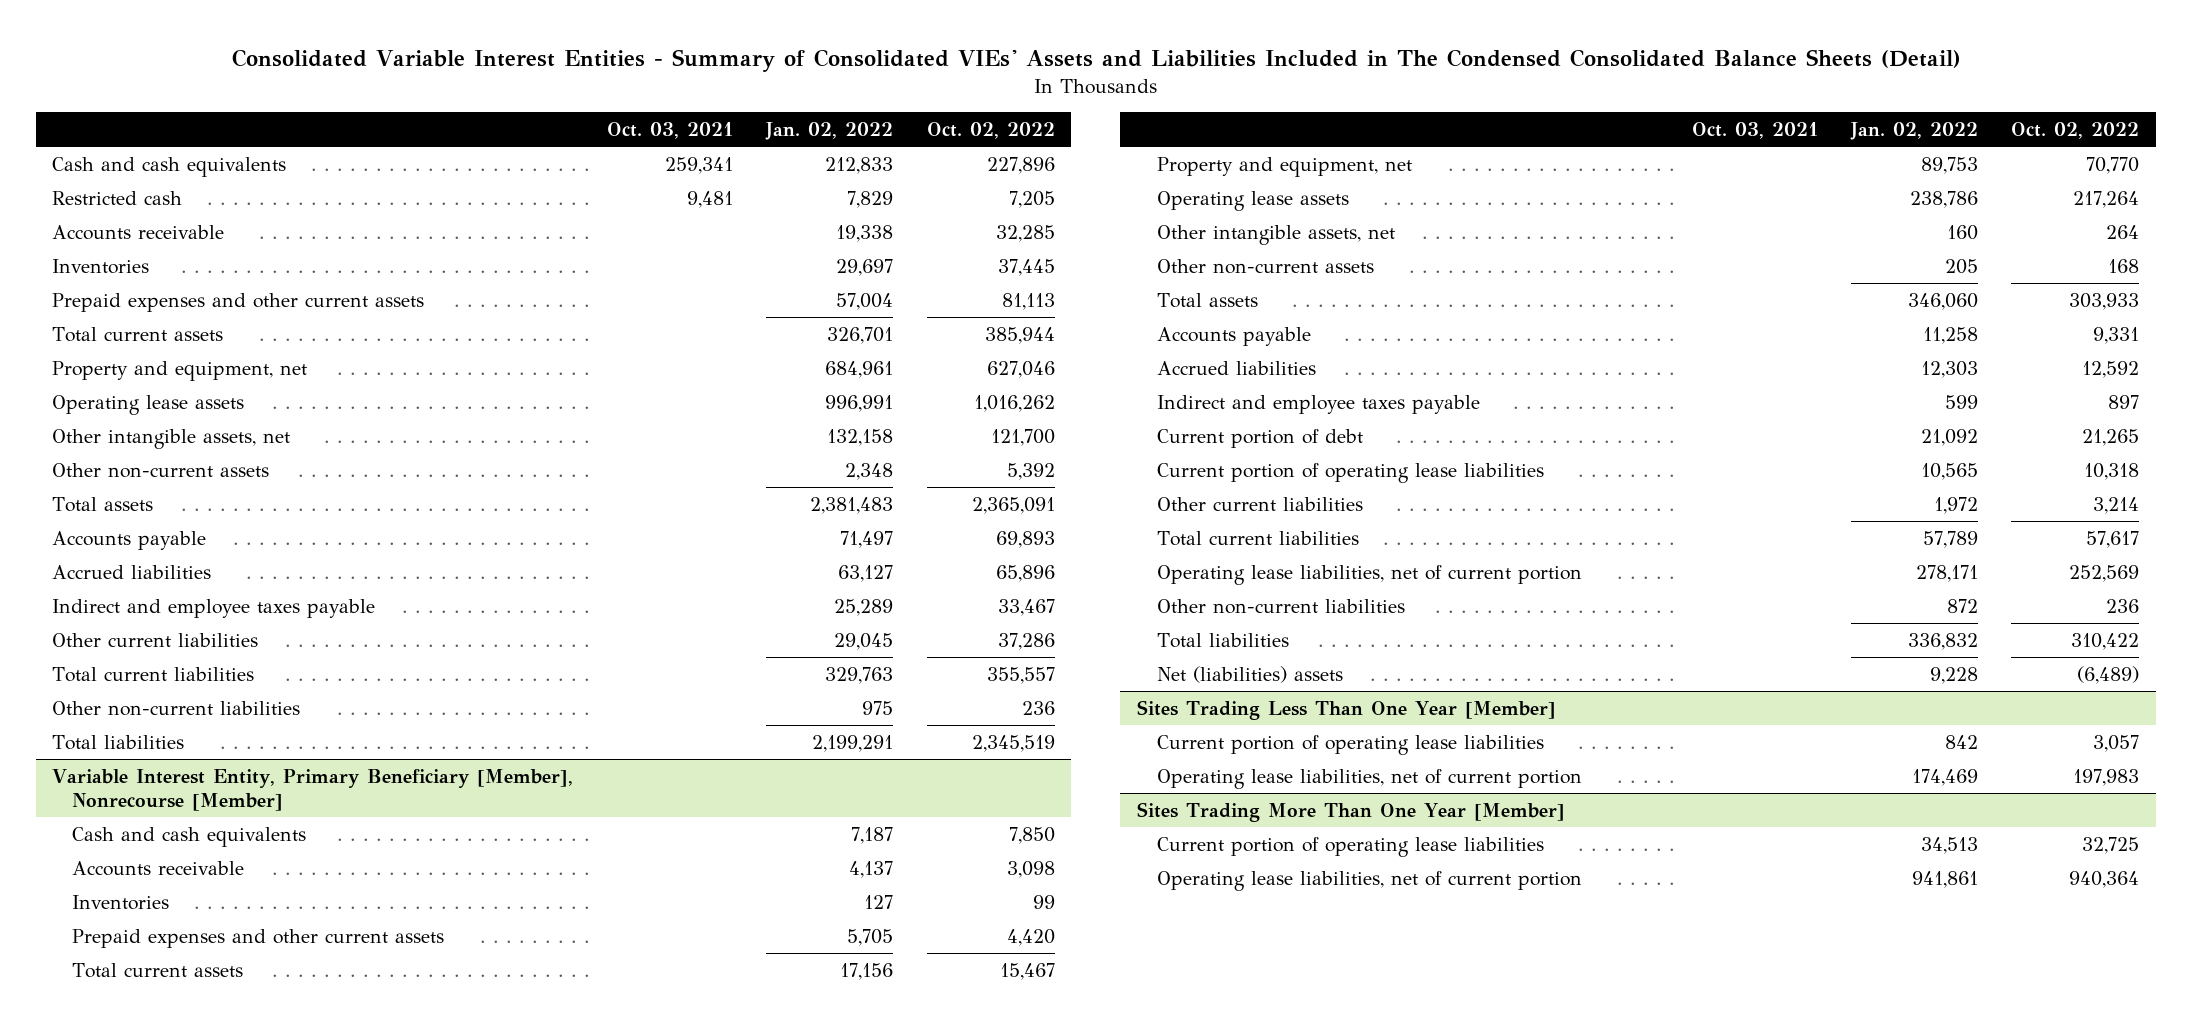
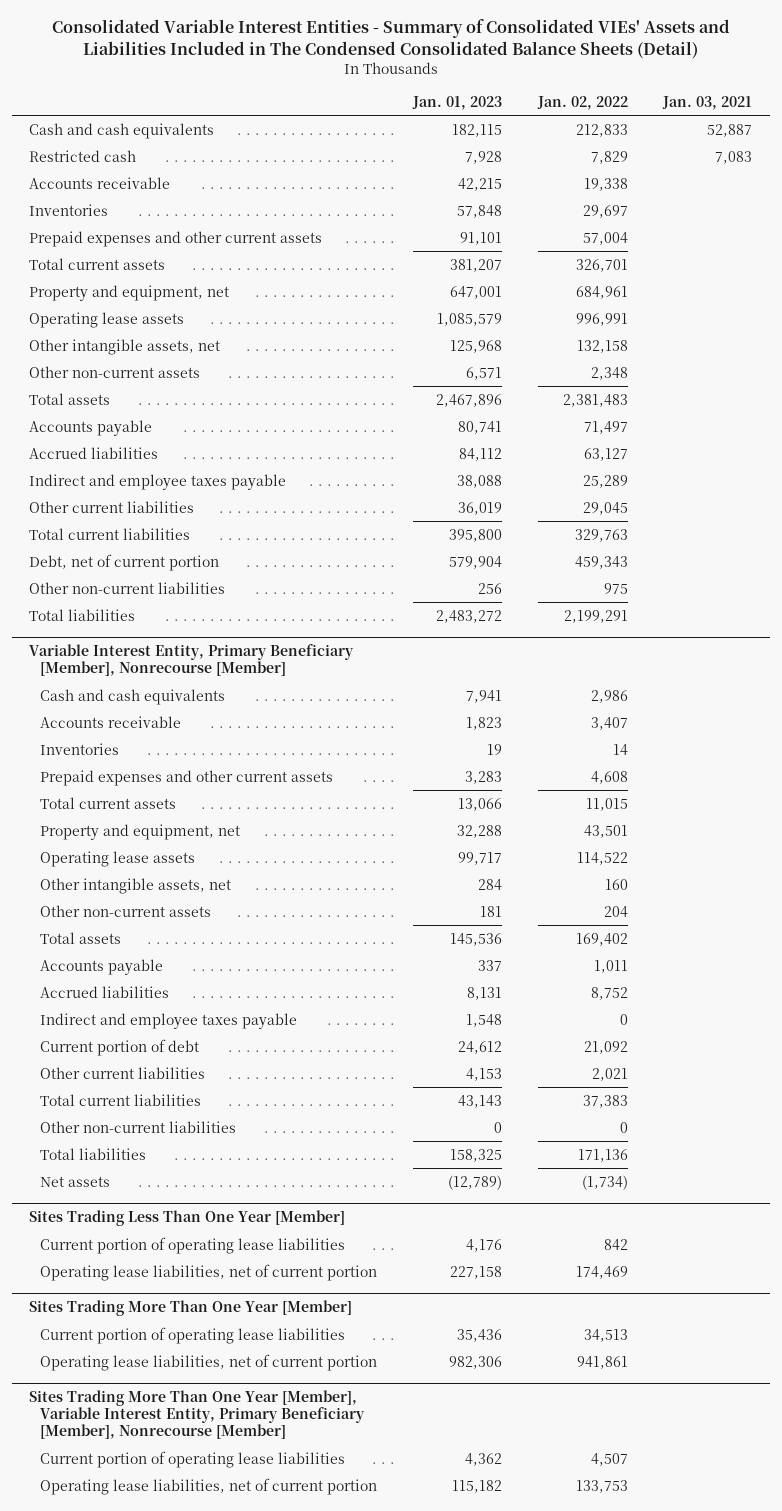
[606,122,733,140] Oct. 03, 2021 -> none
[926,122,1055,140] Oct. 02, 2022 -> none
none -> [411,95,502,110] Jan. 01, 2023
none -> [662,95,753,110] Jan. 03, 2021
none -> [29,553,220,571] Debt, net of current portion
[851,826,894,844] 7,187 -> [590,689,628,703] 2,986
[849,860,894,878] 4,137 -> [590,716,628,730] 3,407
[864,894,894,909] 127 -> [612,743,628,755] 14
[847,928,894,946] 5,705 -> [590,770,628,784] 4,608
[840,962,894,980] 17,156 -> [585,797,628,811] 11,015
[1920,156,1978,174] 89,753 -> [583,824,628,838] 43,501
[1909,190,1978,208] 238,786 -> [576,851,628,865] 114,522
[1944,258,1978,274] 205 -> [603,905,628,917] 204
[1907,292,1978,310] 346,060 -> [575,932,628,946] 169,402
[1922,326,1978,344] 11,258 -> [593,959,628,973] 1,011
[1920,360,1978,378] 12,303 -> [590,986,628,1000] 8,752
[1944,394,1978,409] 599 -> [619,1013,628,1025] 0
[1156,462,1544,483] Current portion of operating lease liabilities -> none
[1156,564,1582,585] Operating lease liabilities, net of current portion -> none
[1933,496,1978,514] 1,972 -> [591,1067,628,1081] 2,021
[1922,530,1978,548] 57,789 -> [582,1094,628,1108] 37,383
[1946,598,1978,613] 872 -> [619,1121,628,1133] 0
[1907,632,1978,650] 336,832 -> [577,1148,628,1162] 171,136
[1156,665,1343,683] Net (liabilities) assets -> [40,1175,111,1187] Net assets
[1929,666,1978,684] 9,228 -> [581,1174,628,1190] (1,734)
none -> [29,1390,366,1440] Sites Trading More Than One Year [Member], Variable Interest Entity, Primary Beneficiary [Member], Nonrecourse [Member]
none -> [40,1450,346,1468] Current portion of operating lease liabilities
none -> [40,1477,378,1495] Operating lease liabilities, net of current portion

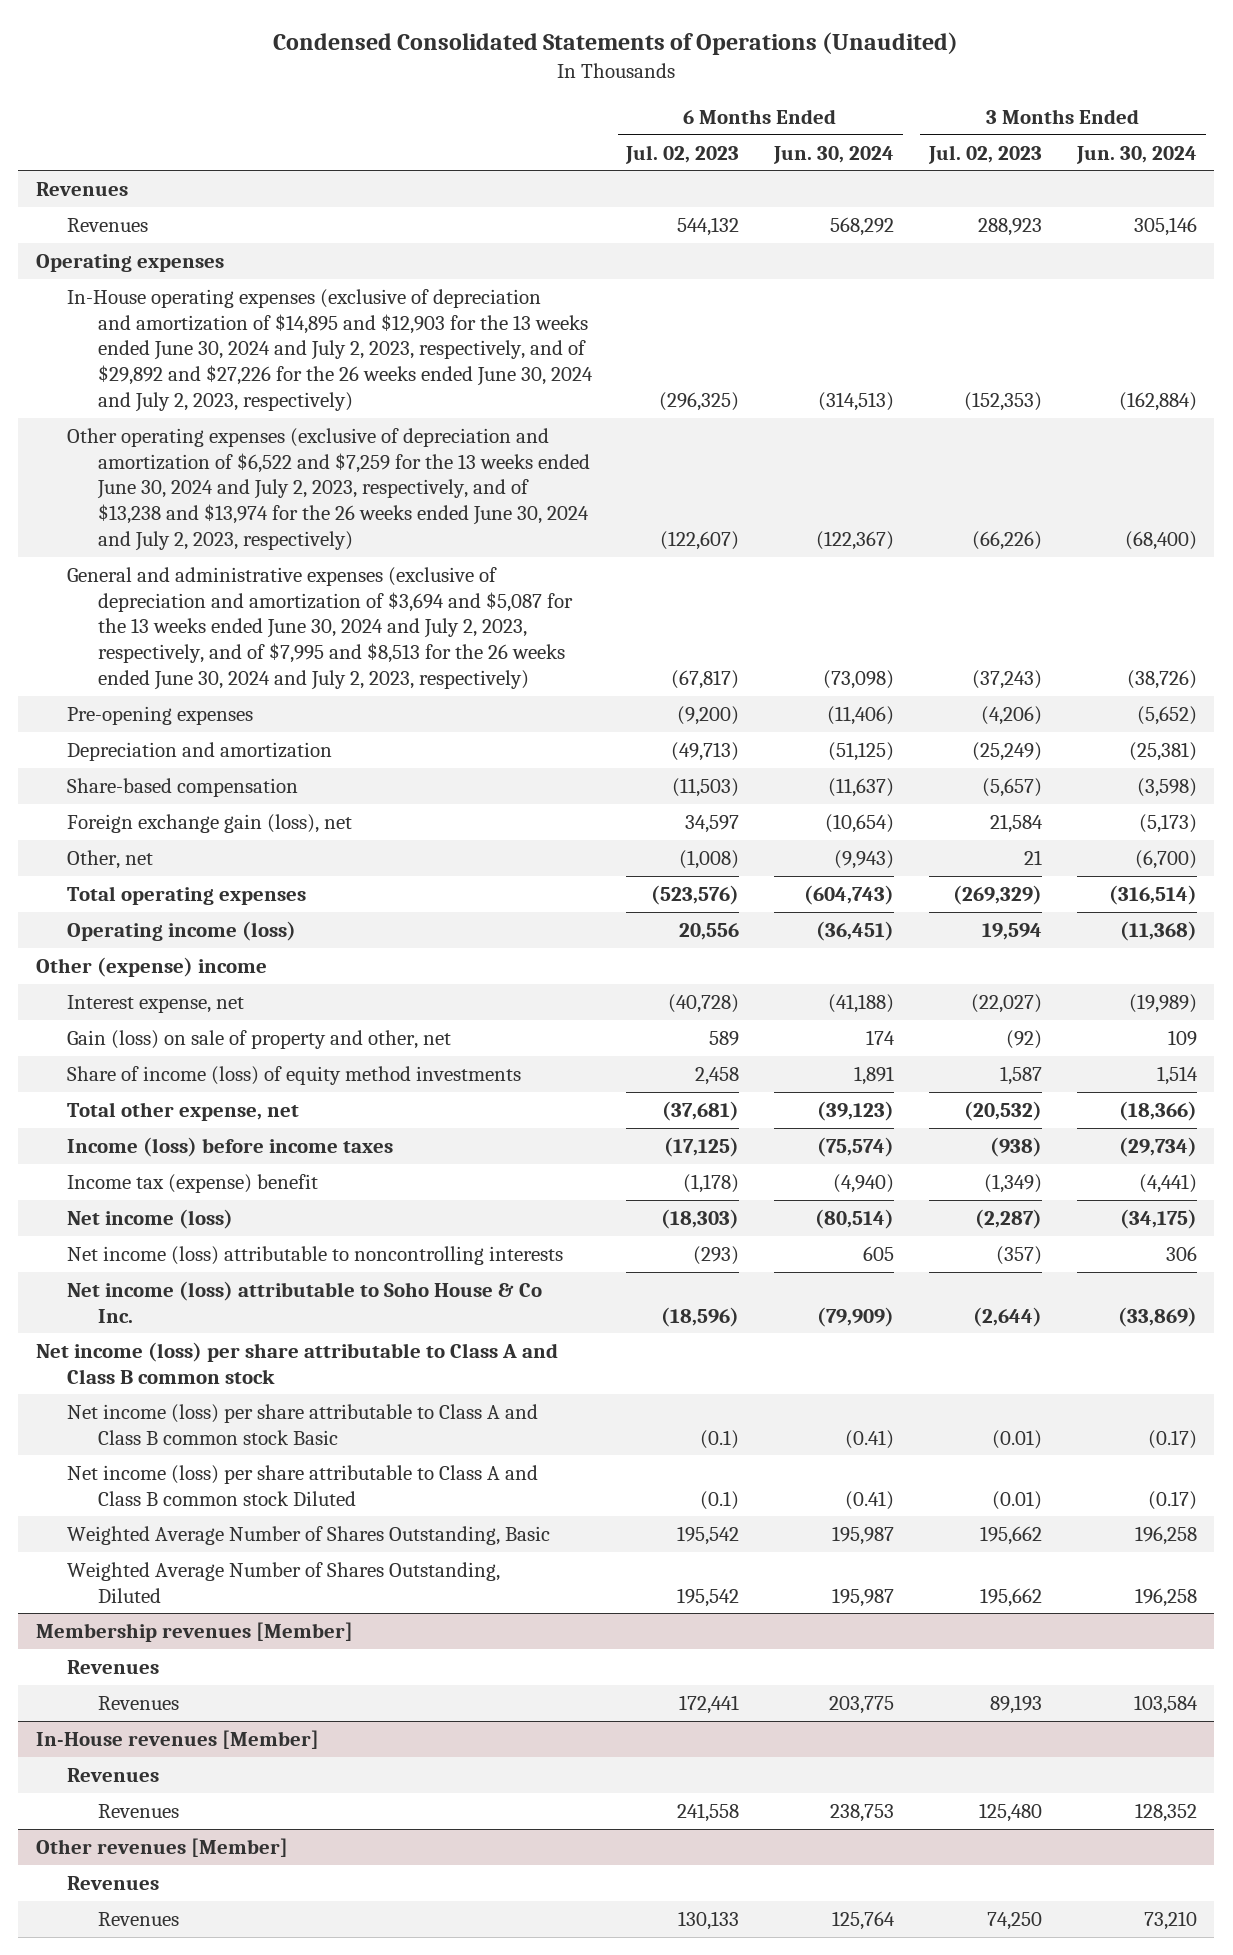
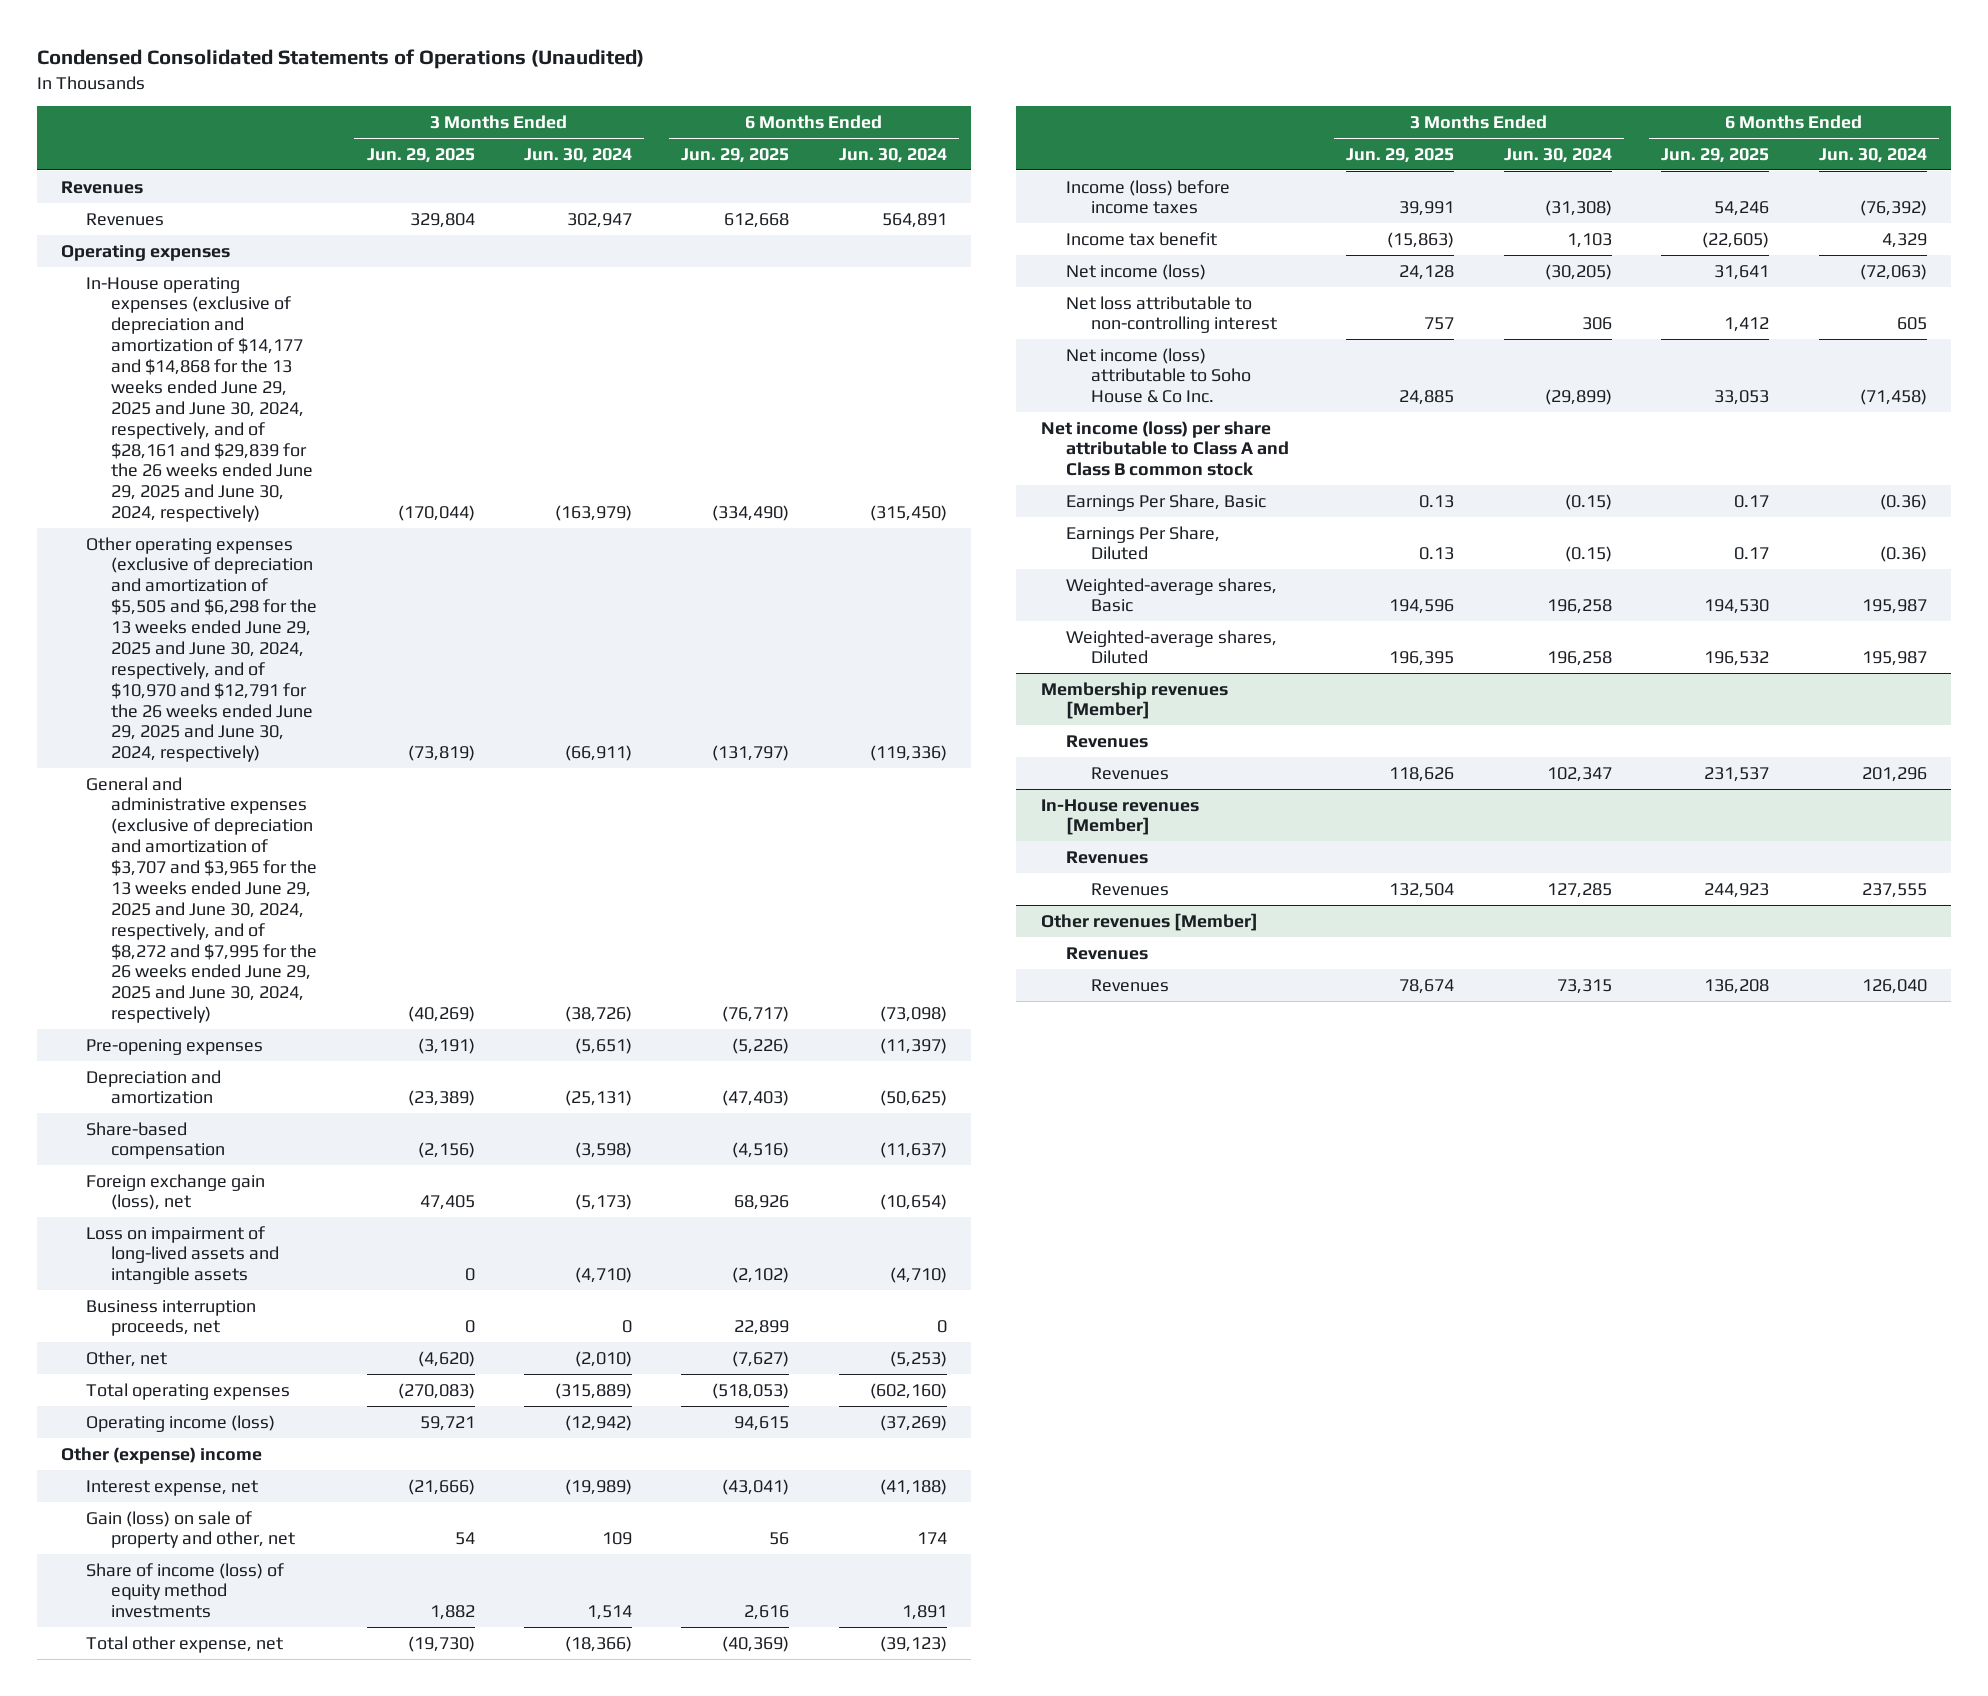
[625,144,740,164] Jul. 02, 2023 -> none
[928,144,1043,164] Jul. 02, 2023 -> none
none -> [366,147,475,163] Jun. 29, 2025
none -> [681,147,790,163] Jun. 29, 2025
[830,216,895,236] 568,292 -> [881,212,947,228] 564,891
[1133,216,1197,236] 305,146 -> [566,212,632,228] 302,947
[66,288,593,412] In-House operating expenses (exclusive of depreciation and amortization of $14,895 and $12,903 for the 13 weeks ended June 30, 2024 and July 2, 2023, respectively, and of $29,892 and $27,226 for the 26 weeks ended June 30, 2024 and July 2, 2023, respectively) -> [86,276,314,523] In-House operating expenses (exclusive of depreciation and amortization of $14,177 and $14,868 for the 13 weeks ended June 29, 2025 and June 30, 2024, respectively, and of $28,161 and $29,839 for the 26 weeks ended June 29, 2025 and June 30, 2024, respectively)
[818,391,895,411] (314,513) -> [869,505,947,522] (315,450)
[1118,391,1197,411] (162,884) -> [554,505,632,522] (163,979)
[66,427,590,551] Other operating expenses (exclusive of depreciation and amortization of $6,522 and $7,259 for the 13 weeks ended June 30, 2024 and July 2, 2023, respectively, and of $13,238 and $13,974 for the 26 weeks ended June 30, 2024 and July 2, 2023, respectively) -> [86,536,318,763] Other operating expenses (exclusive of depreciation and amortization of $5,505 and $6,298 for the 13 weeks ended June 29, 2025 and June 30, 2024, respectively, and of $10,970 and $12,791 for the 26 weeks ended June 29, 2025 and June 30, 2024, respectively)
[816,530,895,550] (122,367) -> [869,745,947,762] (119,336)
[1124,530,1197,550] (68,400) -> [564,745,632,762] (66,911)
[66,566,573,690] General and administrative expenses (exclusive of depreciation and amortization of $3,694 and $5,087 for the 13 weeks ended June 30, 2024 and July 2, 2023, respectively, and of $7,995 and $8,513 for the 26 weeks ended June 30, 2024 and July 2, 2023, respectively) -> [86,776,318,1024] General and administrative expenses (exclusive of depreciation and amortization of $3,707 and $3,965 for the 13 weeks ended June 29, 2025 and June 30, 2024, respectively, and of $8,272 and $7,995 for the 26 weeks ended June 29, 2025 and June 30, 2024, respectively)
[827,705,895,725] (11,406) -> [879,1037,947,1054] (11,397)
[1136,705,1197,725] (5,652) -> [574,1037,632,1054] (5,651)
[828,741,895,761] (51,125) -> [879,1090,947,1107] (50,625)
[1128,741,1197,761] (25,381) -> [564,1090,632,1107] (25,131)
none -> [86,1225,280,1285] Loss on impairment of long-lived assets and intangible assets
none -> [86,1299,257,1337] Business interruption proceeds, net
[834,849,895,869] (9,943) -> [889,1350,947,1367] (5,253)
[1134,849,1197,869] (6,700) -> [574,1350,632,1367] (2,010)
[804,884,895,905] (604,743) -> [869,1382,947,1399] (602,160)
[1108,884,1197,905] (316,514) -> [554,1382,632,1399] (315,889)
[816,920,895,941] (36,451) -> [879,1414,947,1431] (37,269)
[1119,920,1197,941] (11,368) -> [564,1414,632,1431] (12,942)
[817,1136,895,1157] (75,574) -> [1859,200,1927,217] (76,392)
[1118,1136,1197,1157] (29,734) -> [1544,200,1612,217] (31,308)
[66,1173,318,1193] Income tax (expense) benefit -> [1065,231,1217,246] Income tax benefit
[833,1173,895,1193] (4,940) -> [1881,232,1927,248] 4,329
[1138,1173,1197,1193] (4,441) -> [1566,232,1612,248] 1,103
[815,1208,895,1229] (80,514) -> [1859,263,1927,280] (72,063)
[1119,1208,1197,1229] (34,175) -> [1544,263,1612,280] (30,205)
[66,1245,563,1265] Net income (loss) attributable to noncontrolling interests -> [1065,295,1277,334] Net loss attributable to non-controlling interest
[817,1306,895,1327] (79,909) -> [1859,389,1927,406] (71,458)
[1117,1306,1197,1327] (33,869) -> [1544,389,1612,406] (29,899)
[66,1403,538,1445] Net income (loss) per share attributable to Class A and Class B common stock Basic -> [1065,493,1266,511] Earnings Per Share, Basic
[845,1429,895,1449] (0.41) -> [1879,493,1927,510] (0.36)
[1147,1429,1197,1449] (0.17) -> [1564,493,1612,510] (0.15)
[66,1464,538,1506] Net income (loss) per share attributable to Class A and Class B common stock Diluted -> [1065,525,1220,561] Earnings Per Share, Diluted
[845,1490,895,1510] (0.41) -> [1879,546,1927,563] (0.36)
[1147,1490,1197,1510] (0.17) -> [1564,546,1612,563] (0.15)
[66,1525,550,1545] Weighted Average Number of Shares Outstanding, Basic -> [1065,577,1277,613] Weighted-average shares, Basic
[66,1561,500,1603] Weighted Average Number of Shares Outstanding, Diluted -> [1065,629,1277,665] Weighted-average shares, Diluted
[829,1695,895,1714] 203,775 -> [1861,766,1927,782] 201,296
[1133,1694,1198,1714] 103,584 -> [1546,766,1612,782] 102,347
[830,1803,895,1822] 238,753 -> [1861,882,1927,898] 237,555
[1134,1802,1197,1822] 128,352 -> [1546,882,1612,898] 127,285
[832,1910,896,1930] 125,764 -> [1861,978,1927,994] 126,040
[1143,1910,1197,1930] 73,210 -> [1556,978,1612,994] 73,315

